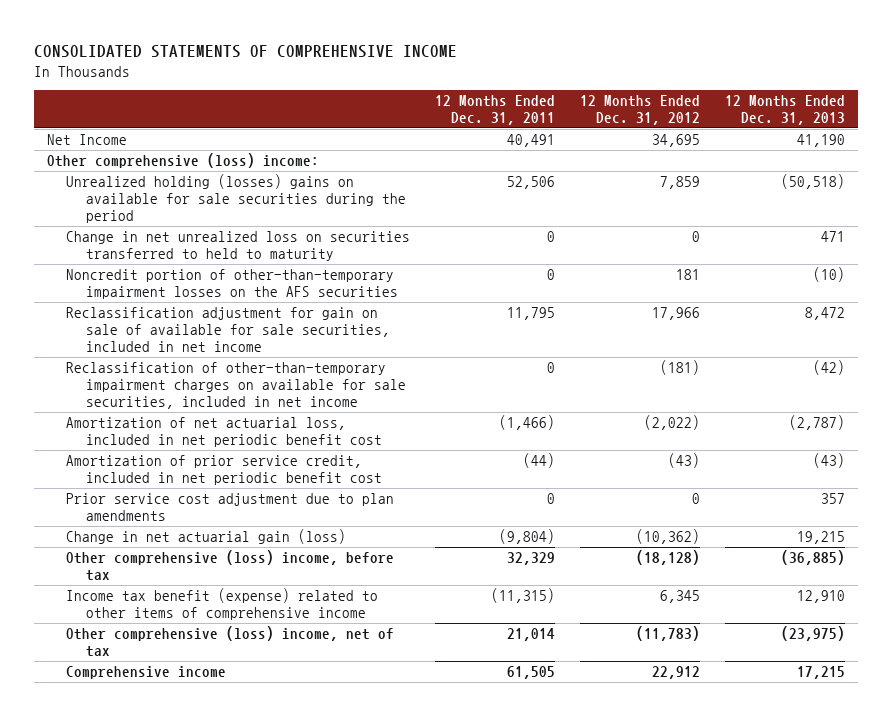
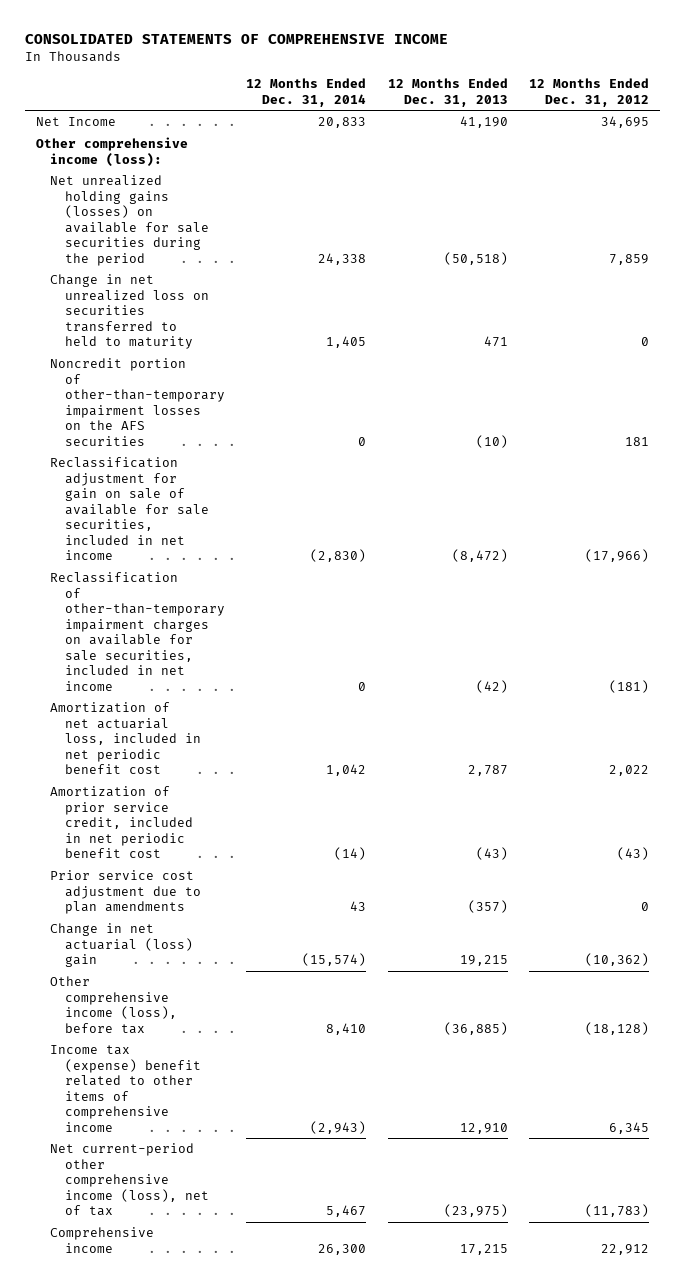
[435,95,556,126] 12 Months Ended Dec. 31, 2011 -> none
none -> [246,78,367,107] 12 Months Ended Dec. 31, 2014
[46,153,319,169] Other comprehensive (loss) income: -> [35,137,188,167] Other comprehensive income (loss):
[66,174,407,223] Unrealized holding (losses) gains on available for sale securities during the period -> [50,175,210,266] Net unrealized holding gains (losses) on available for sale securities during the period
[652,307,701,321] 17,966 -> [585,549,650,563] (17,966)
[805,307,846,321] 8,472 -> [451,549,508,563] (8,472)
[644,415,701,431] (2,022) -> [609,765,650,777] 2,022
[789,415,846,431] (2,787) -> [467,765,508,777] 2,787
[821,493,846,505] 357 -> [467,900,508,914] (357)
[66,529,347,545] Change in net actuarial gain (loss) -> [50,923,194,968] Change in net actuarial (loss) gain
[66,550,395,581] Other comprehensive (loss) income, before tax -> [50,976,178,1034] Other comprehensive income (loss), before tax
[66,588,379,620] Income tax benefit (expense) related to other items of comprehensive income -> [50,1045,202,1132] Income tax (expense) benefit related to other items of comprehensive income
[66,626,395,657] Other comprehensive (loss) income, net of tax -> [50,1143,210,1217] Net current-period other comprehensive income (loss), net of tax

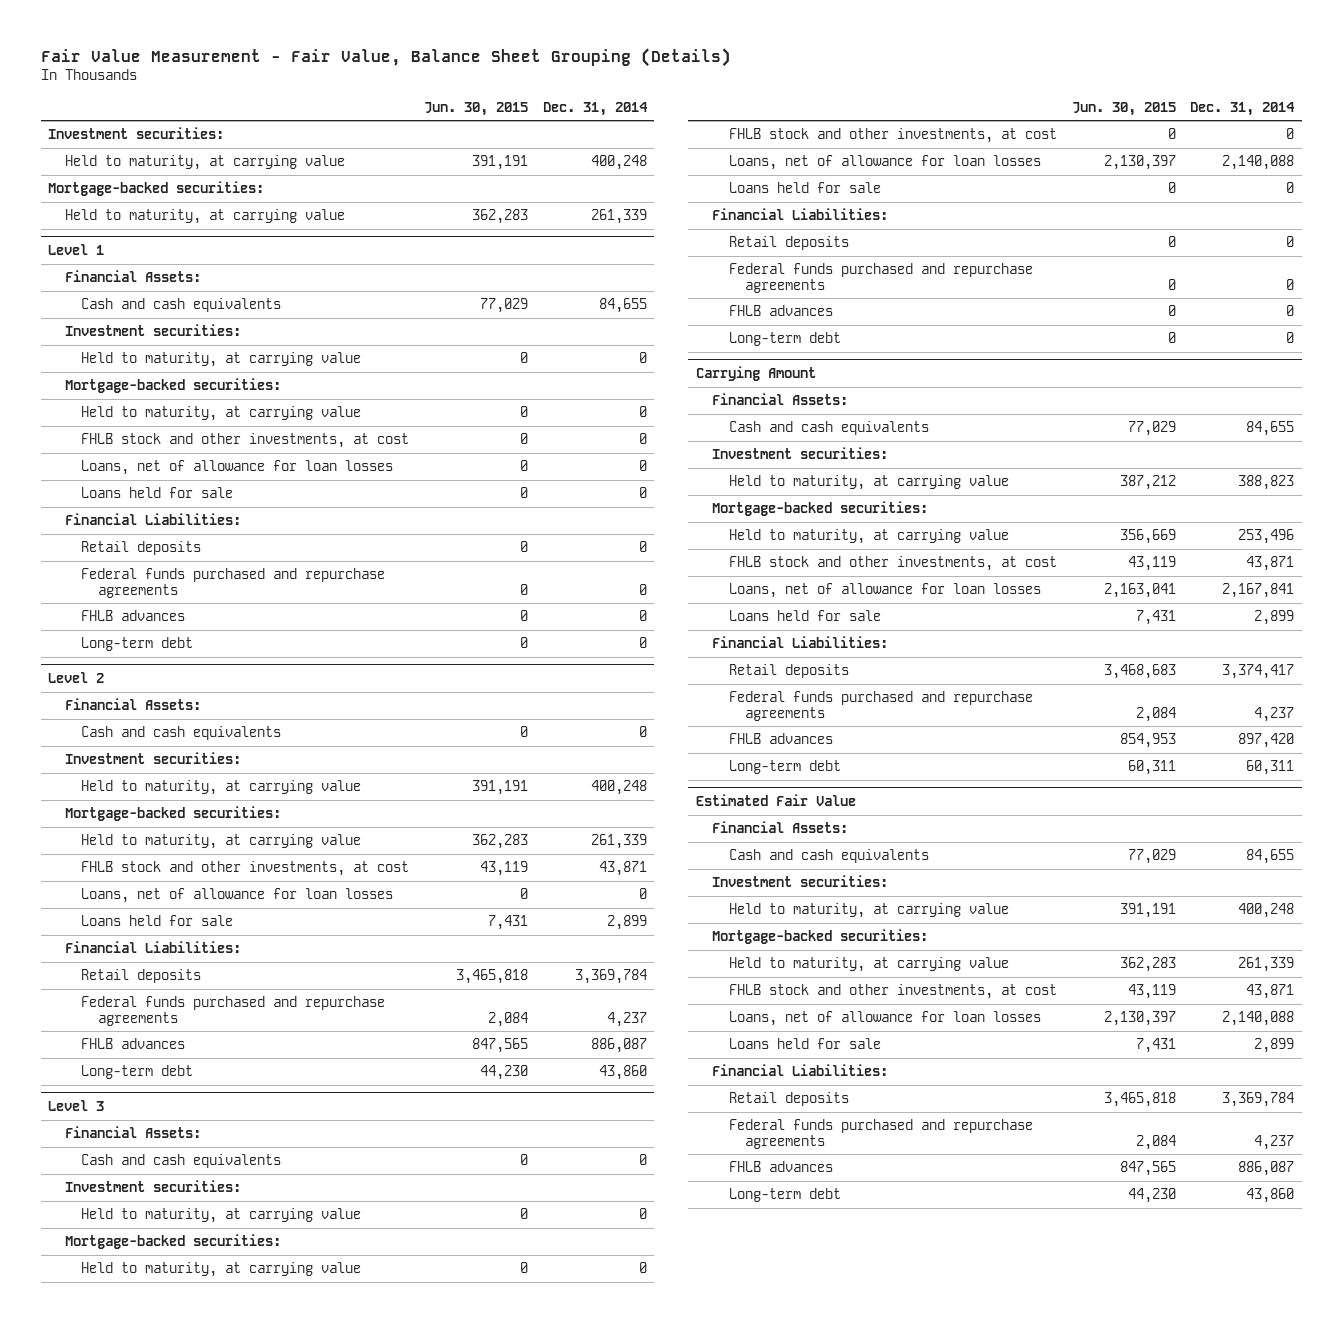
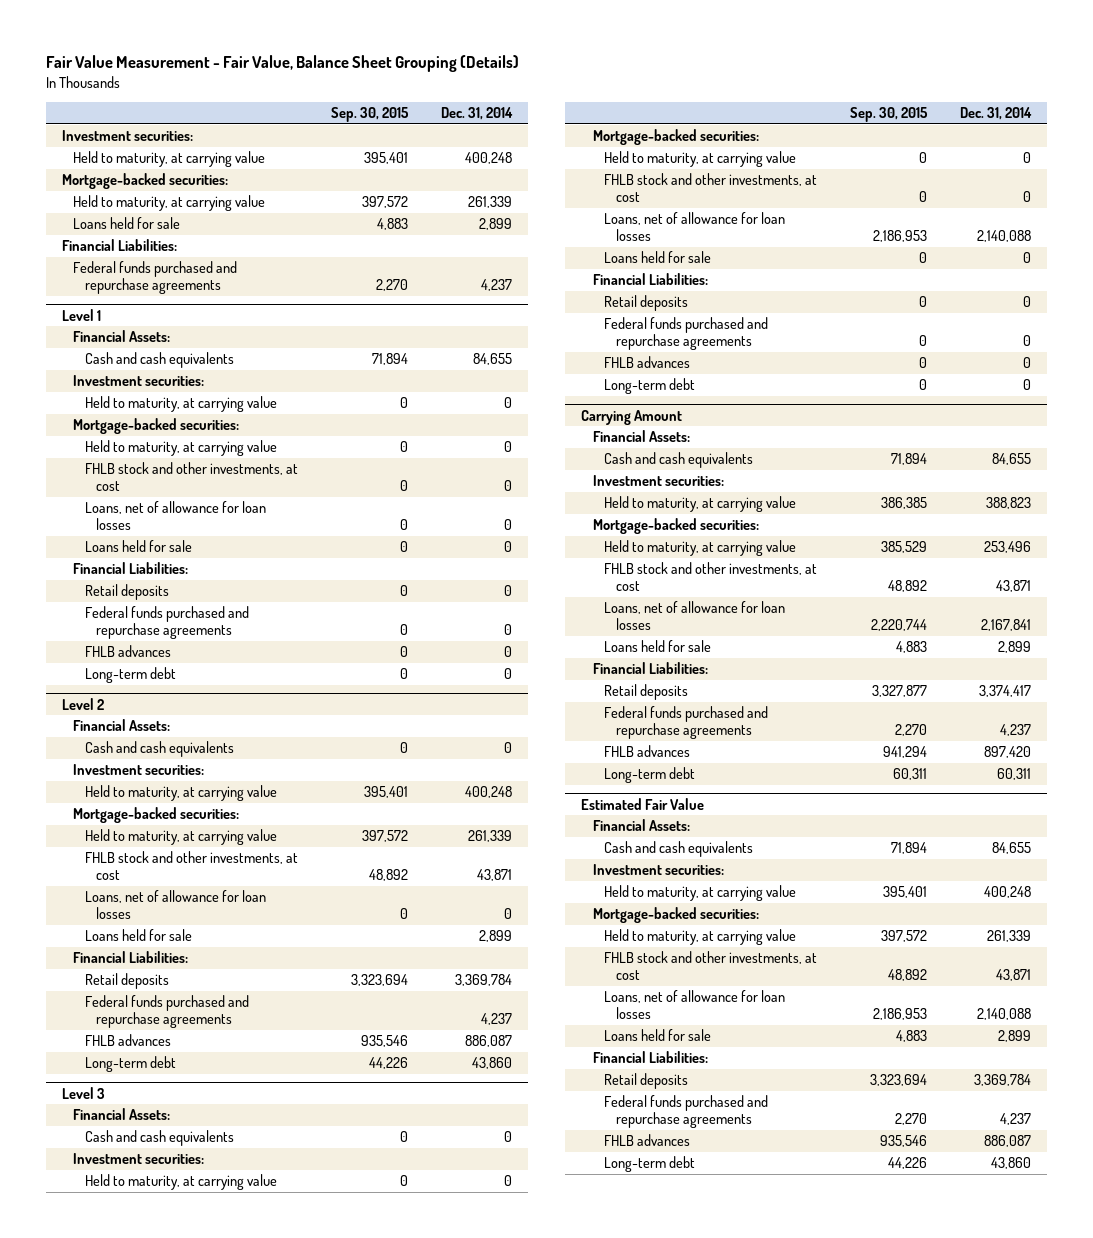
[423,101,528,116] Jun. 30, 2015 -> none
none -> [330,107,409,123] Sep. 30, 2015
none -> [73,217,181,230] Loans held for sale
none -> [61,239,177,252] Financial Liabilities:
none -> [73,261,238,295] Federal funds purchased and repurchase agreements

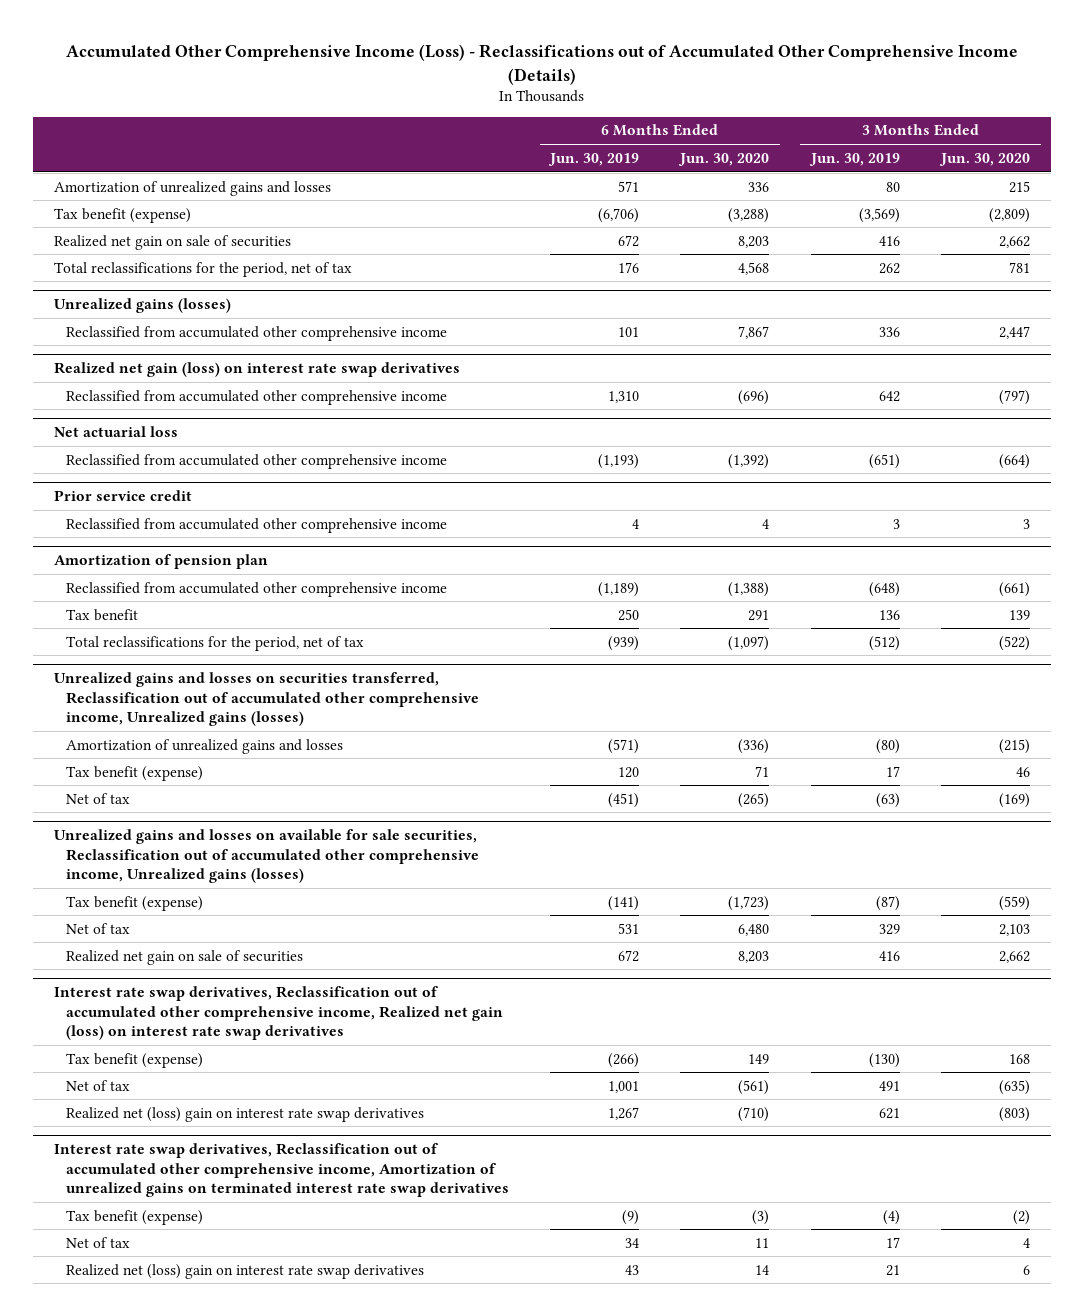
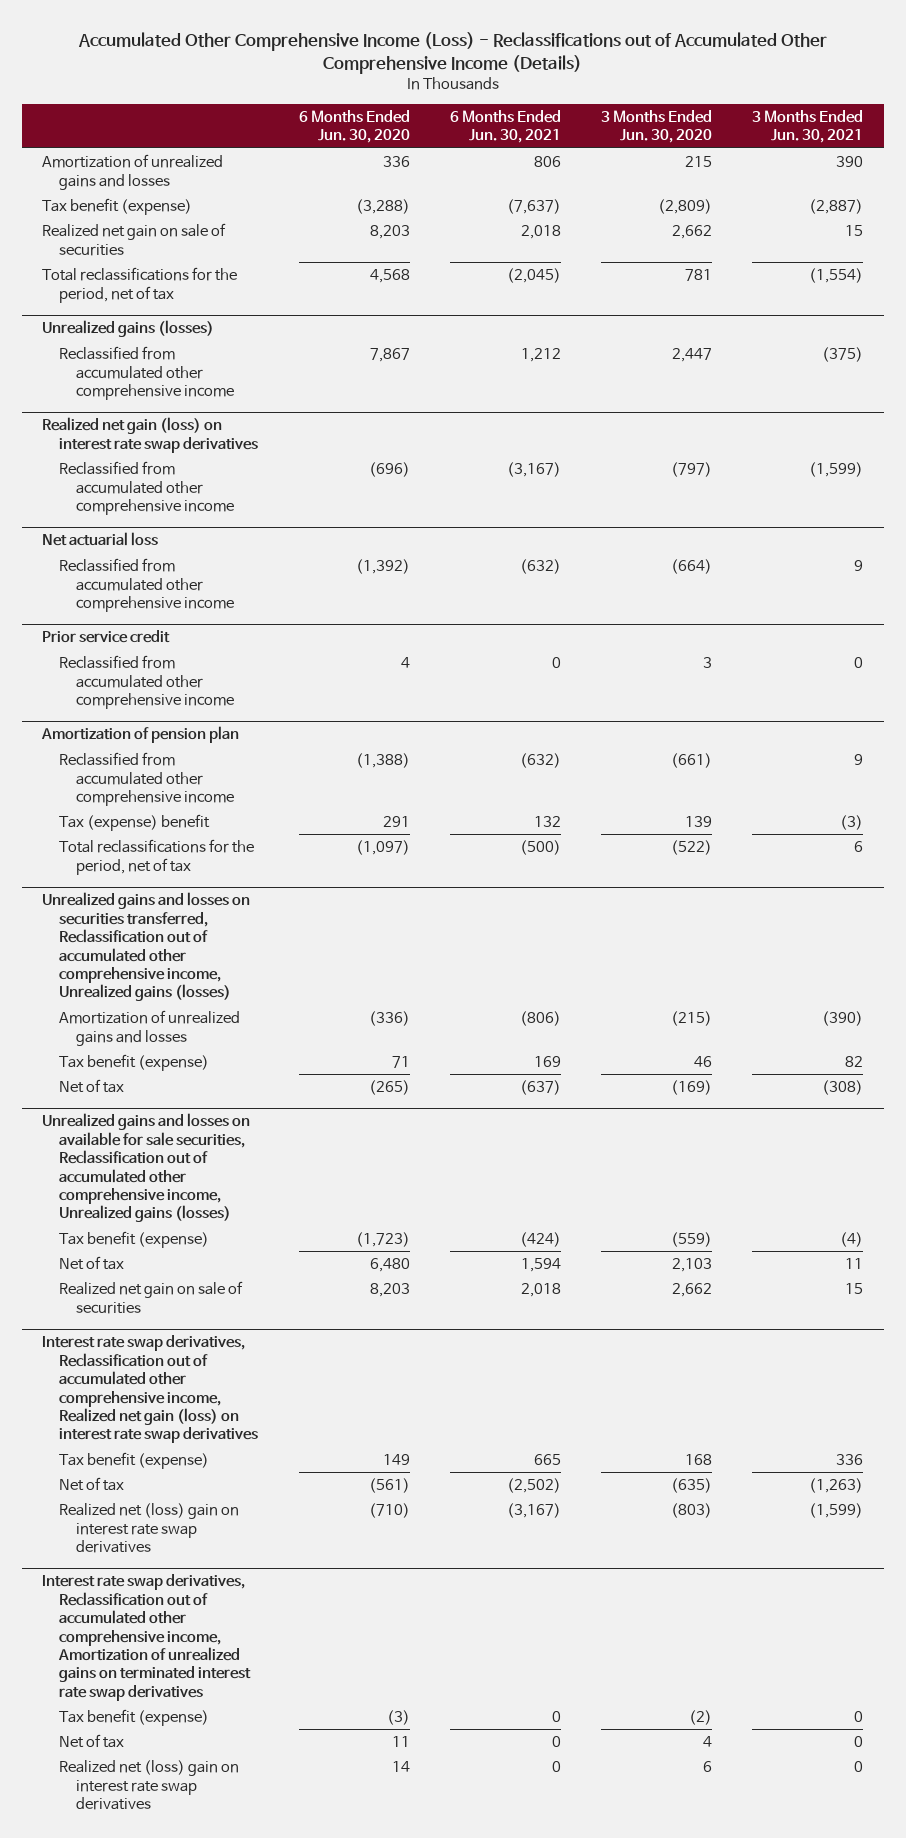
[548,152,640,166] Jun. 30, 2019 -> none
[808,152,900,166] Jun. 30, 2019 -> none
none -> [449,109,561,144] 6 Months Ended Jun. 30, 2021
none -> [752,109,864,144] 3 Months Ended Jun. 30, 2021
[65,608,138,621] Tax benefit -> [59,814,211,832] Tax (expense) benefit

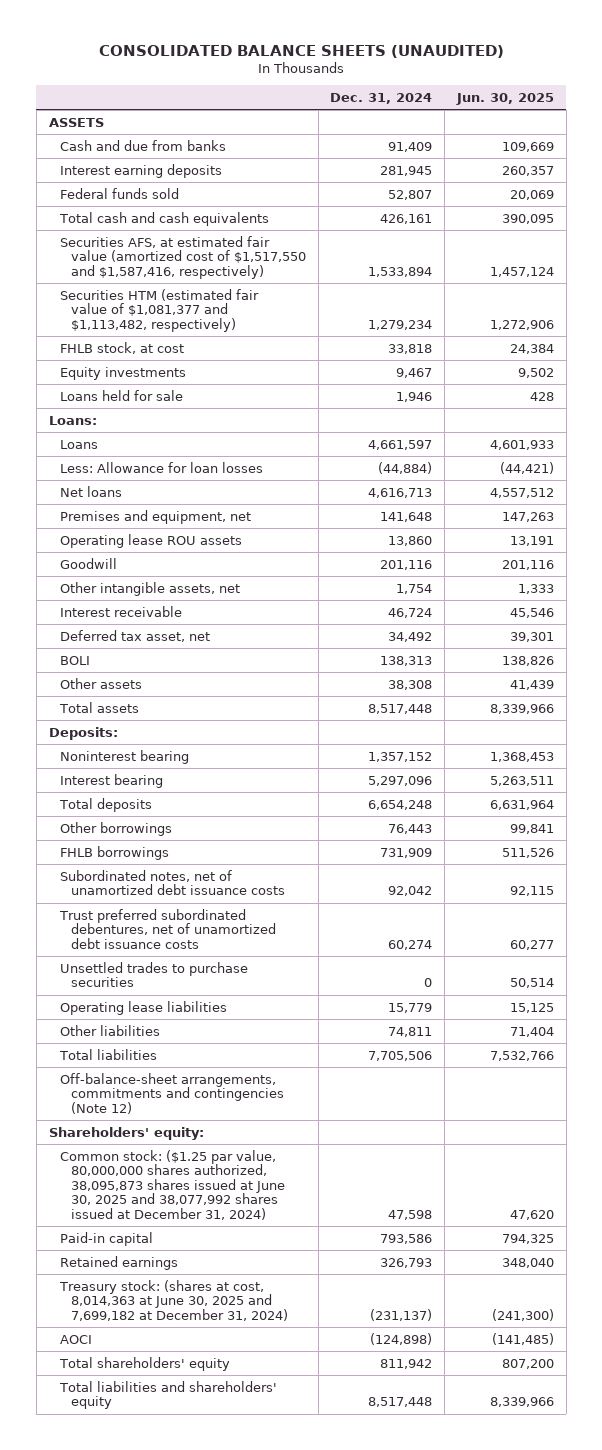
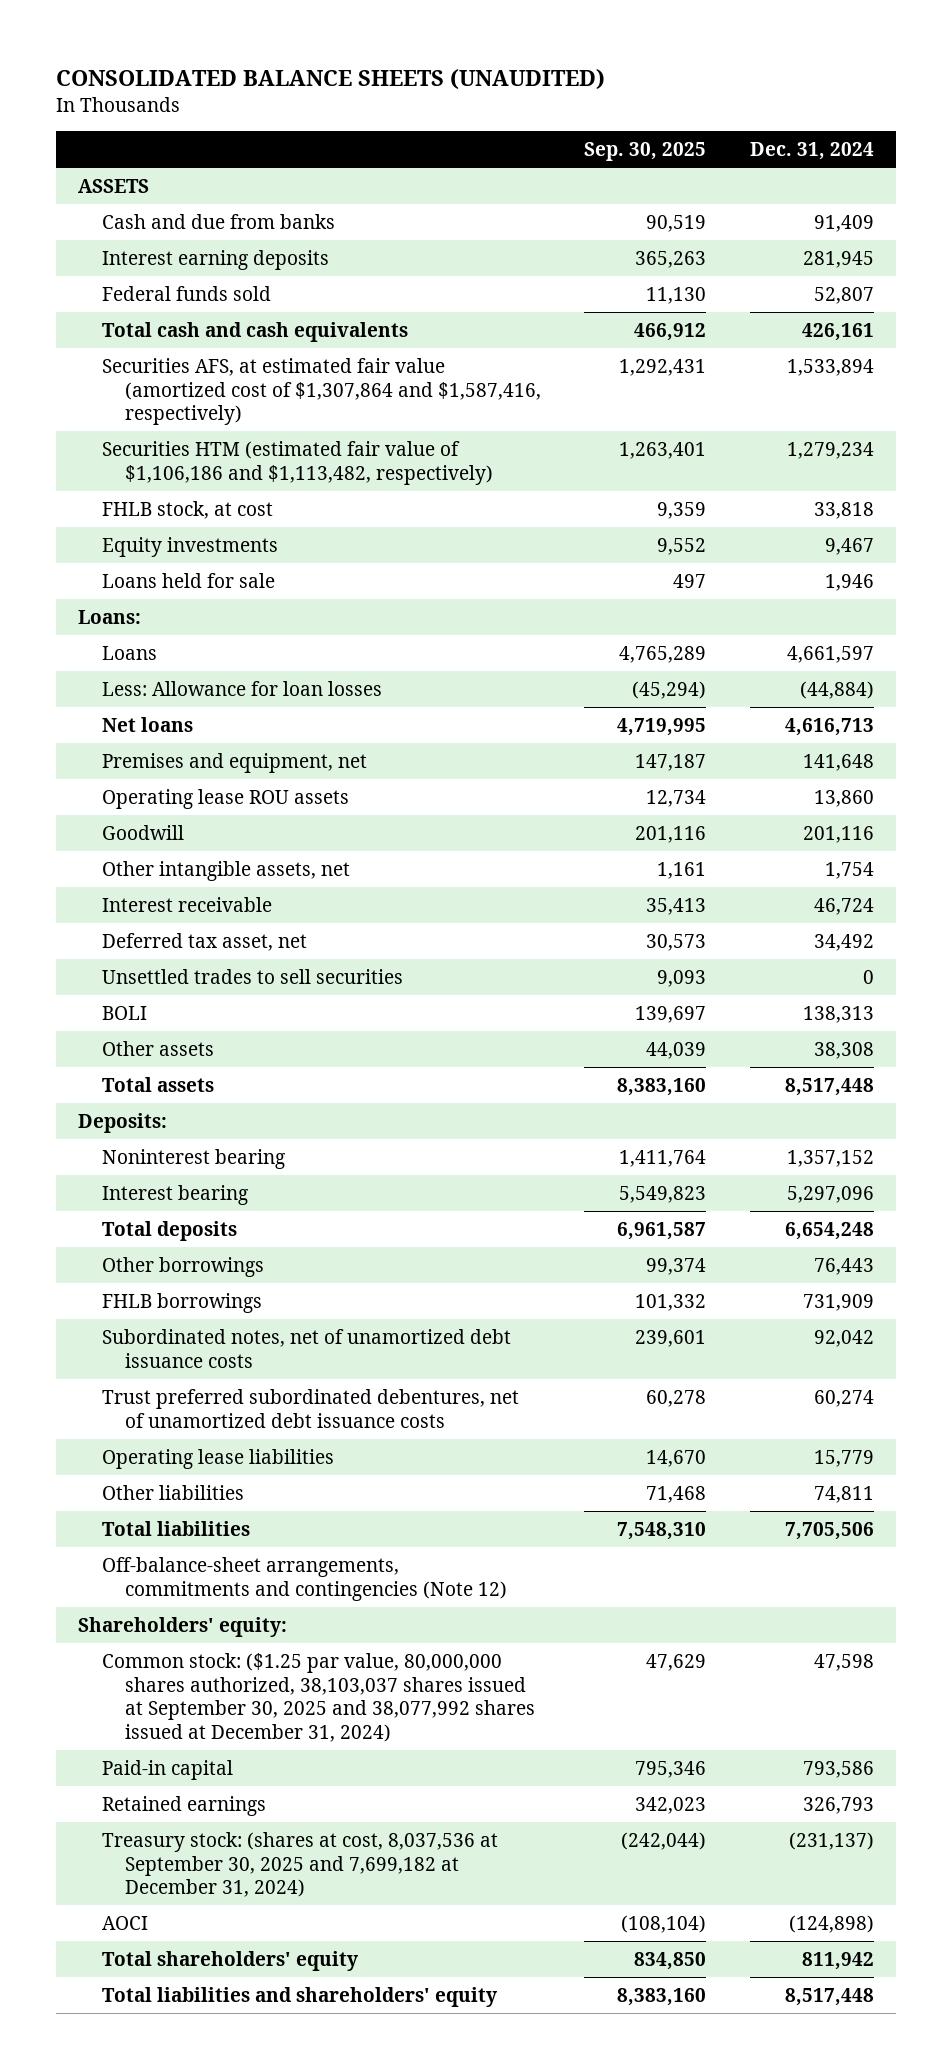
[455,92,554,105] Jun. 30, 2025 -> none
none -> [584,142,707,162] Sep. 30, 2025
[59,235,306,279] Securities AFS, at estimated fair value (amortized cost of $1,517,550 and $1,587,416, respectively) -> [101,357,541,426] Securities AFS, at estimated fair value (amortized cost of $1,307,864 and $1,587,416, respectively)
[59,288,259,332] Securities HTM (estimated fair value of $1,081,377 and $1,113,482, respectively) -> [101,440,493,485] Securities HTM (estimated fair value of $1,106,186 and $1,113,482, respectively)
none -> [101,968,403,984] Unsettled trades to sell securities
[59,961,248,988] Unsettled trades to purchase securities -> none
[59,1149,285,1220] Common stock: ($1.25 par value, 80,000,000 shares authorized, 38,095,873 shares issued at June 30, 2025 and 38,077,992 shares issued at December 31, 2024) -> [101,1652,535,1743] Common stock: ($1.25 par value, 80,000,000 shares authorized, 38,103,037 shares issued at September 30, 2025 and 38,077,992 shares issued at December 31, 2024)
[58,1279,288,1321] Treasury stock: (shares at cost, 8,014,363 at June 30, 2025 and 7,699,182 at December 31, 2024) -> [101,1831,498,1898] Treasury stock: (shares at cost, 8,037,536 at September 30, 2025 and 7,699,182 at December 31, 2024)

